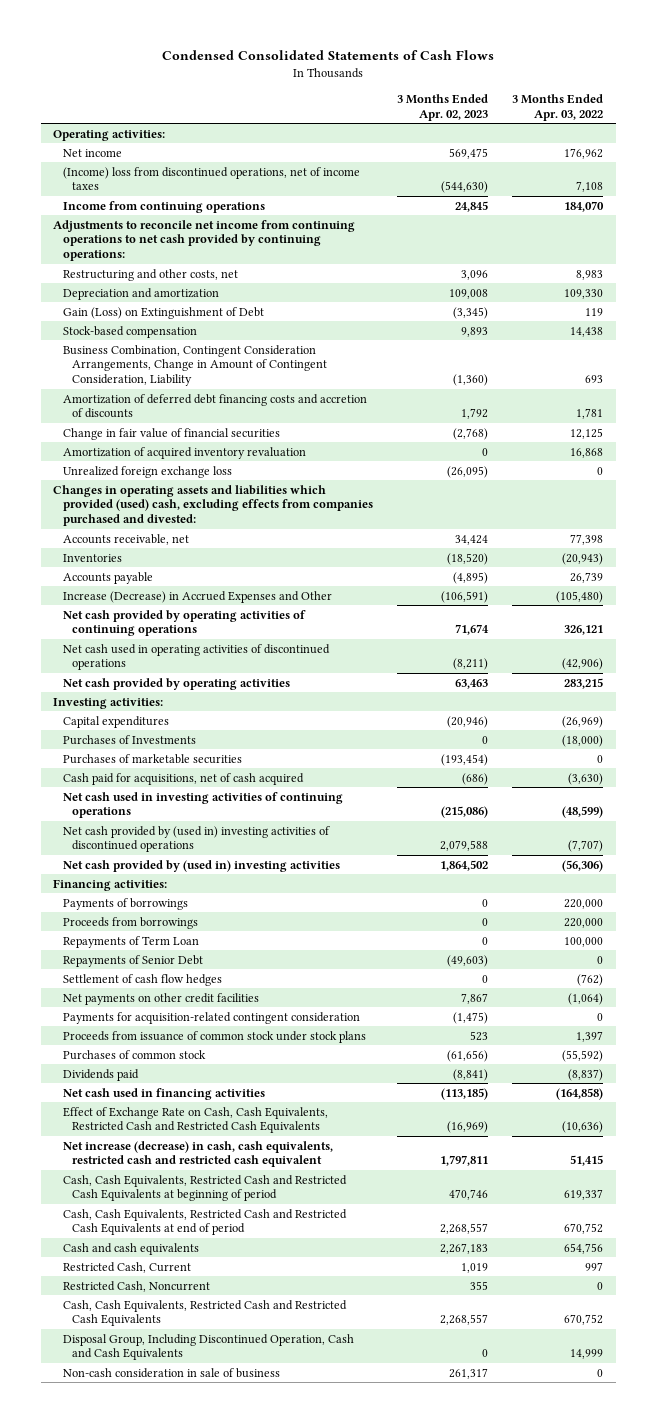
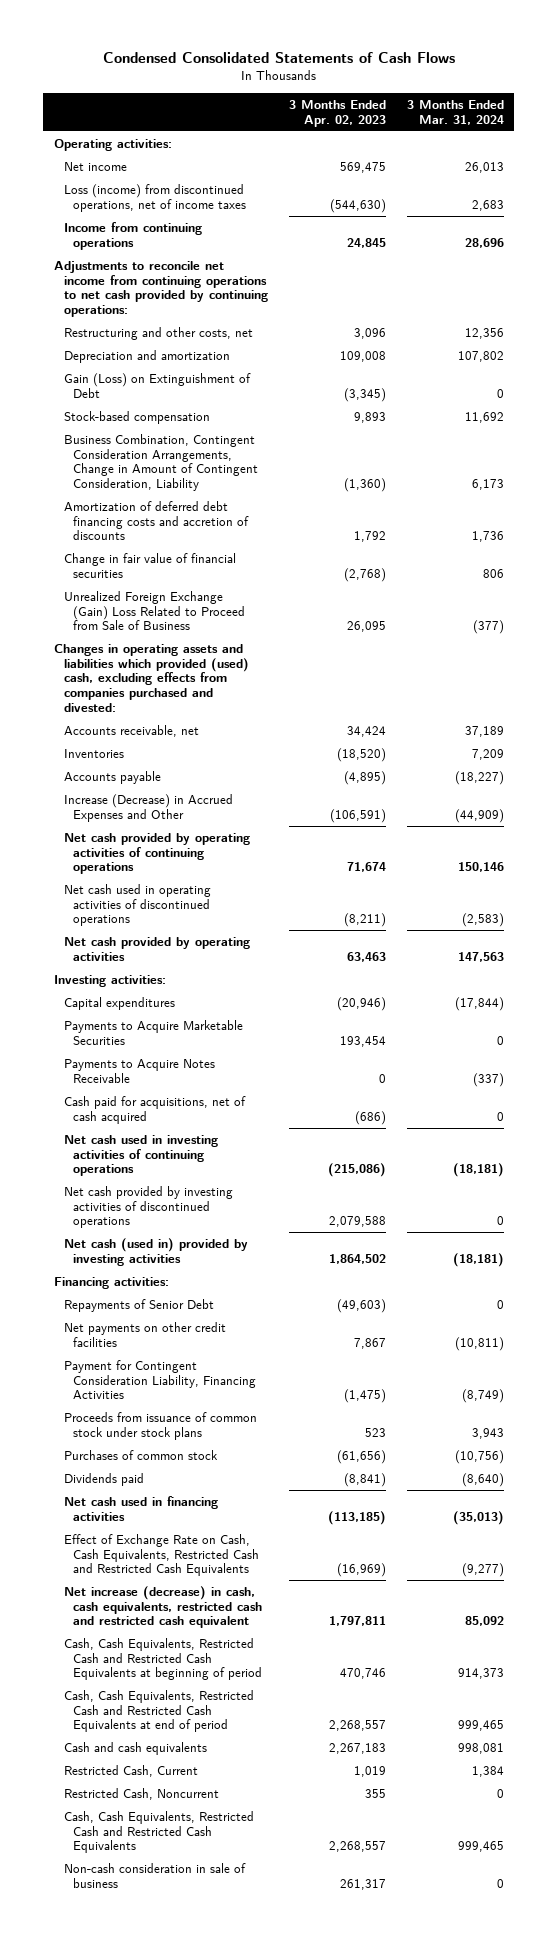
[512,93,604,121] 3 Months Ended Apr. 03, 2022 -> none
none -> [406,100,504,125] 3 Months Ended Mar. 31, 2024
[62,166,360,191] (Income) loss from discontinued operations, net of income taxes -> [63,183,247,212] Loss (income) from discontinued operations, net of income taxes
[62,446,306,459] Amortization of acquired inventory revaluation -> none
[62,465,232,478] Unrealized foreign exchange loss -> none
none -> [63,590,246,631] Unrealized Foreign Exchange (Gain) Loss Related to Proceed from Sale of Business
[62,734,196,745] Purchases of Investments -> none
[62,753,242,764] Purchases of marketable securities -> none
none -> [63,1019,243,1045] Payments to Acquire Marketable Securities
none -> [63,1058,215,1083] Payments to Acquire Notes Receivable
[62,825,330,853] Net cash provided by (used in) investing activities of discontinued operations -> [63,1185,233,1229] Net cash provided by investing activities of discontinued operations
[62,859,340,872] Net cash provided by (used in) investing activities -> [63,1237,248,1266] Net cash (used in) provided by investing activities
[62,897,188,910] Payments of borrowings -> none
[62,916,198,929] Proceeds from borrowings -> none
[62,935,199,948] Repayments of Term Loan -> none
[62,973,222,986] Settlement of cash flow hedges -> none
[62,1011,360,1024] Payments for acquisition-related contingent consideration -> [63,1359,257,1400] Payment for Contingent Consideration Liability, Financing Activities
[62,1333,354,1361] Disposal Group, Including Discontinued Operation, Cash and Cash Equivalents -> none

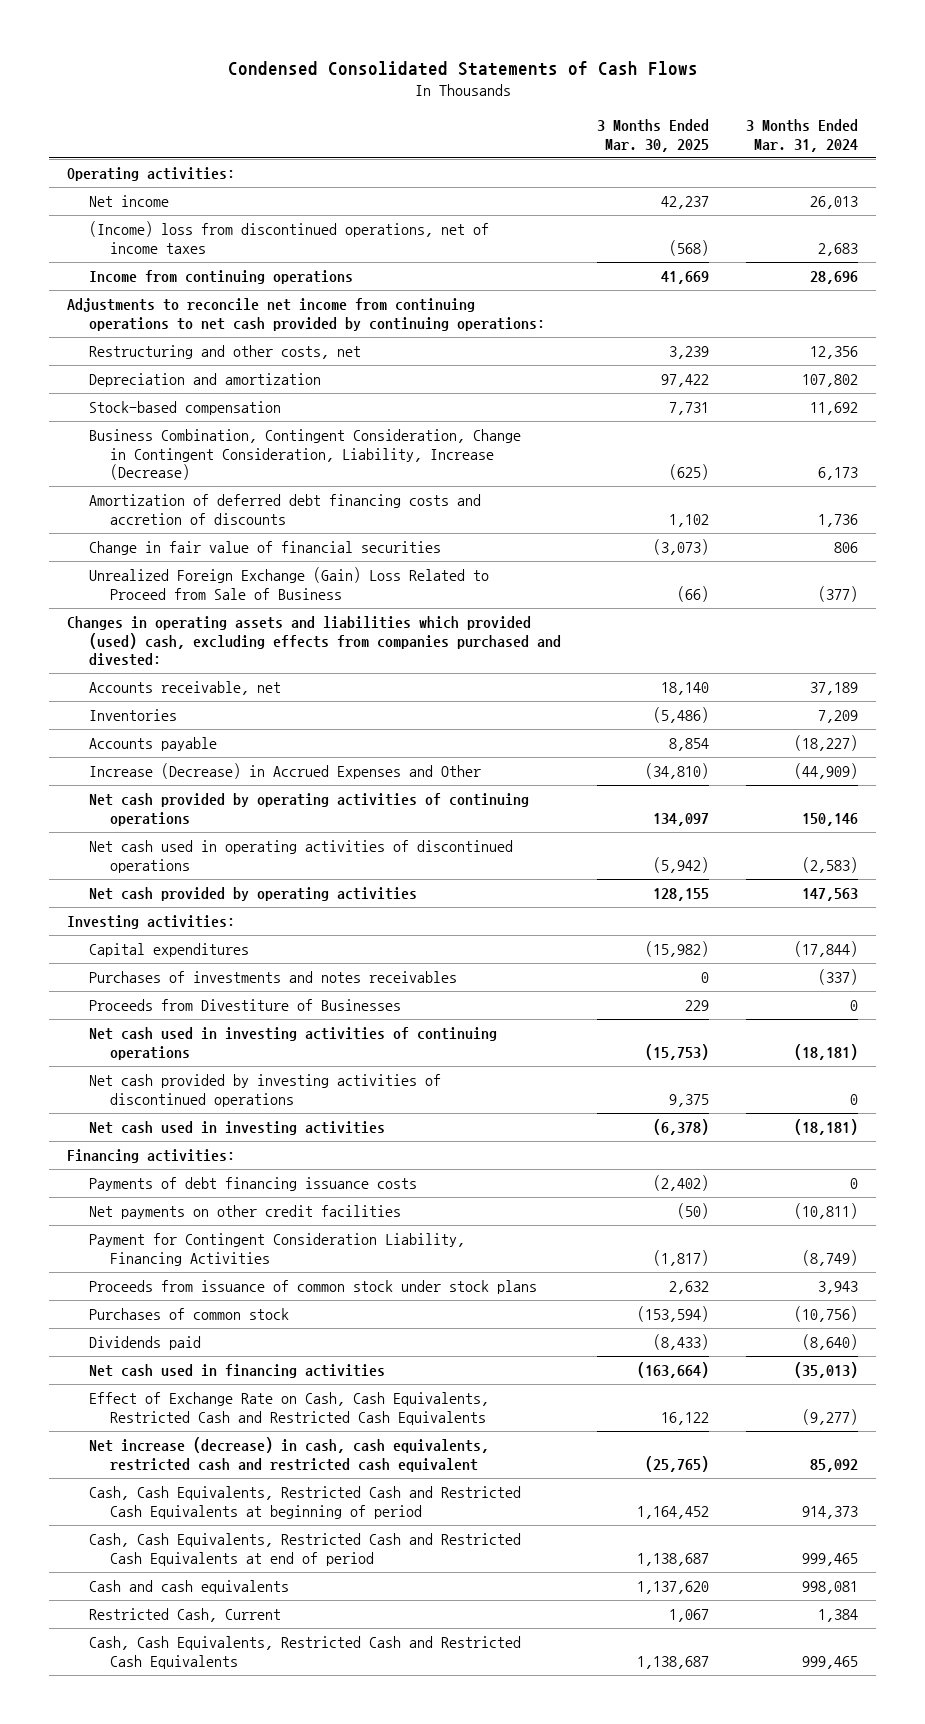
[288,100,386,127] 3 Months Ended Apr. 02, 2023 -> none
none -> [597,119,710,153] 3 Months Ended Mar. 30, 2025
[63,183,247,212] Loss (income) from discontinued operations, net of income taxes -> [88,221,489,254] (Income) loss from discontinued operations, net of income taxes
[63,372,251,398] Gain (Loss) on Extinguishment of Debt -> none
[63,433,259,492] Business Combination, Contingent Consideration Arrangements, Change in Amount of Contingent Consideration, Liability -> [88,429,521,481] Business Combination, Contingent Consideration, Change in Contingent Consideration, Liability, Increase (Decrease)
[63,1019,243,1045] Payments to Acquire Marketable Securities -> none
[63,1095,246,1124] Cash paid for acquisitions, net of cash acquired -> none
[63,1058,215,1083] Payments to Acquire Notes Receivable -> [88,971,457,984] Purchases of investments and notes receivables
none -> [88,999,401,1012] Proceeds from Divestiture of Businesses
[63,1237,248,1266] Net cash (used in) provided by investing activities -> [88,1121,385,1136] Net cash used in investing activities
[63,1298,214,1312] Repayments of Senior Debt -> none
none -> [88,1177,417,1192] Payments of debt financing issuance costs
[63,1787,219,1800] Restricted Cash, Noncurrent -> none
[63,1862,246,1888] Non-cash consideration in sale of business -> none

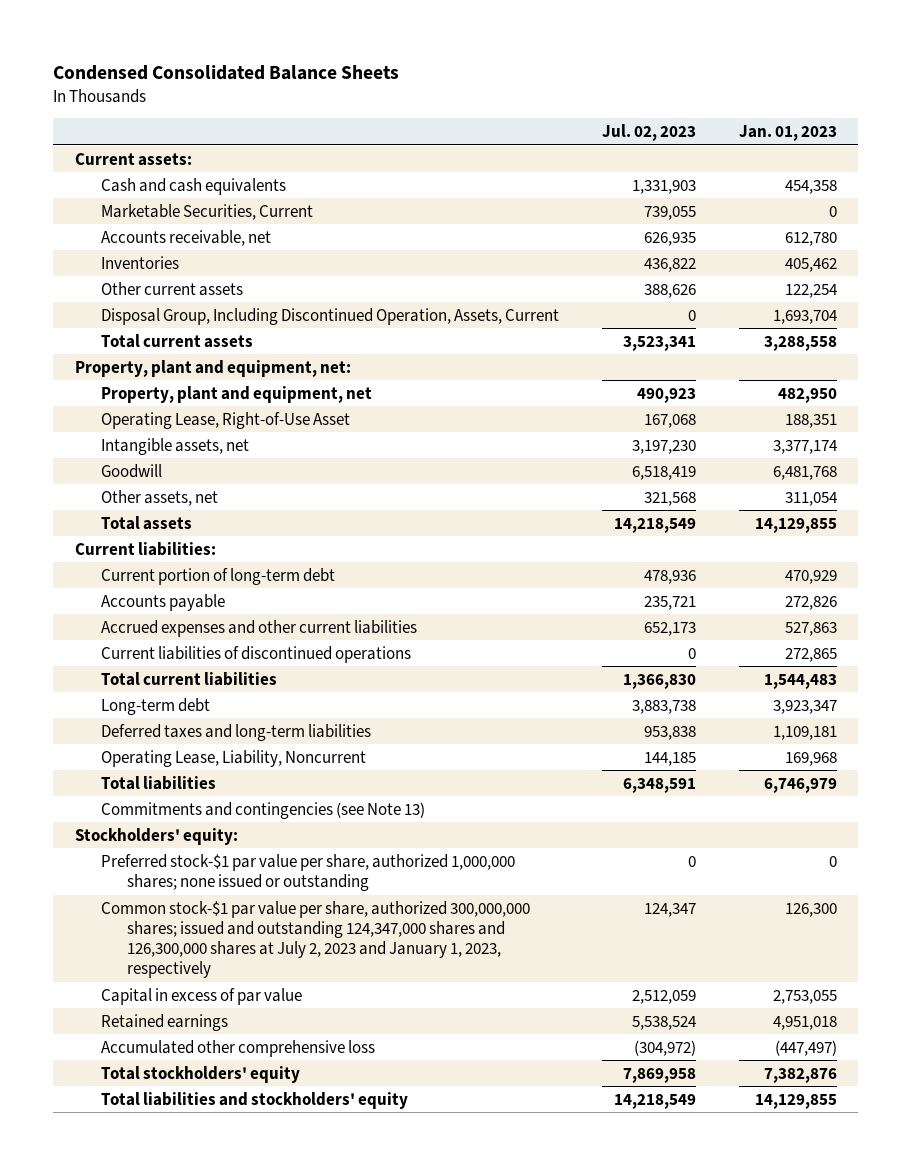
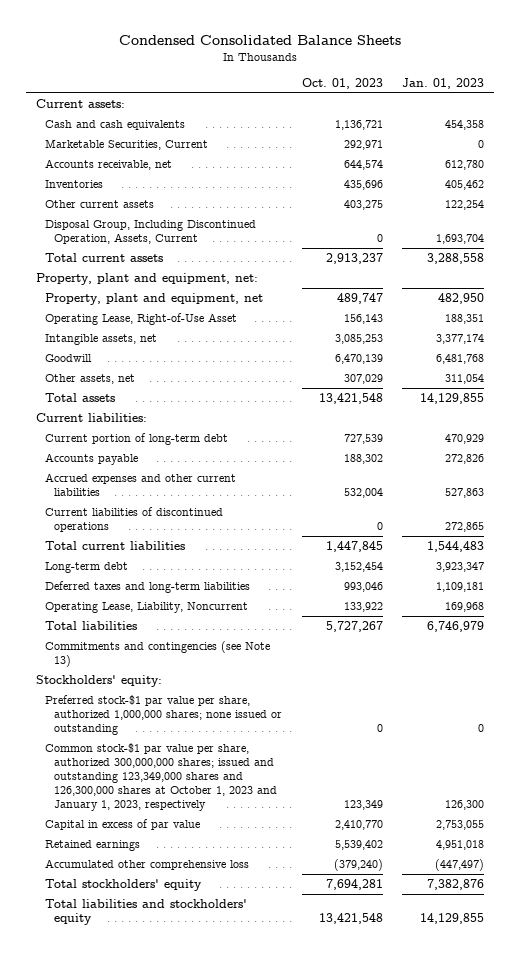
[601,124,696,142] Jul. 02, 2023 -> none
none -> [301,77,383,89] Oct. 01, 2023
[100,900,530,979] Common stock-$1 par value per share, authorized 300,000,000 shares; issued and outstanding 124,347,000 shares and 126,300,000 shares at July 2, 2023 and January 1, 2023, respectively -> [45,743,278,811] Common stock-$1 par value per share, authorized 300,000,000 shares; issued and outstanding 123,349,000 shares and 126,300,000 shares at October 1, 2023 and January 1, 2023, respectively

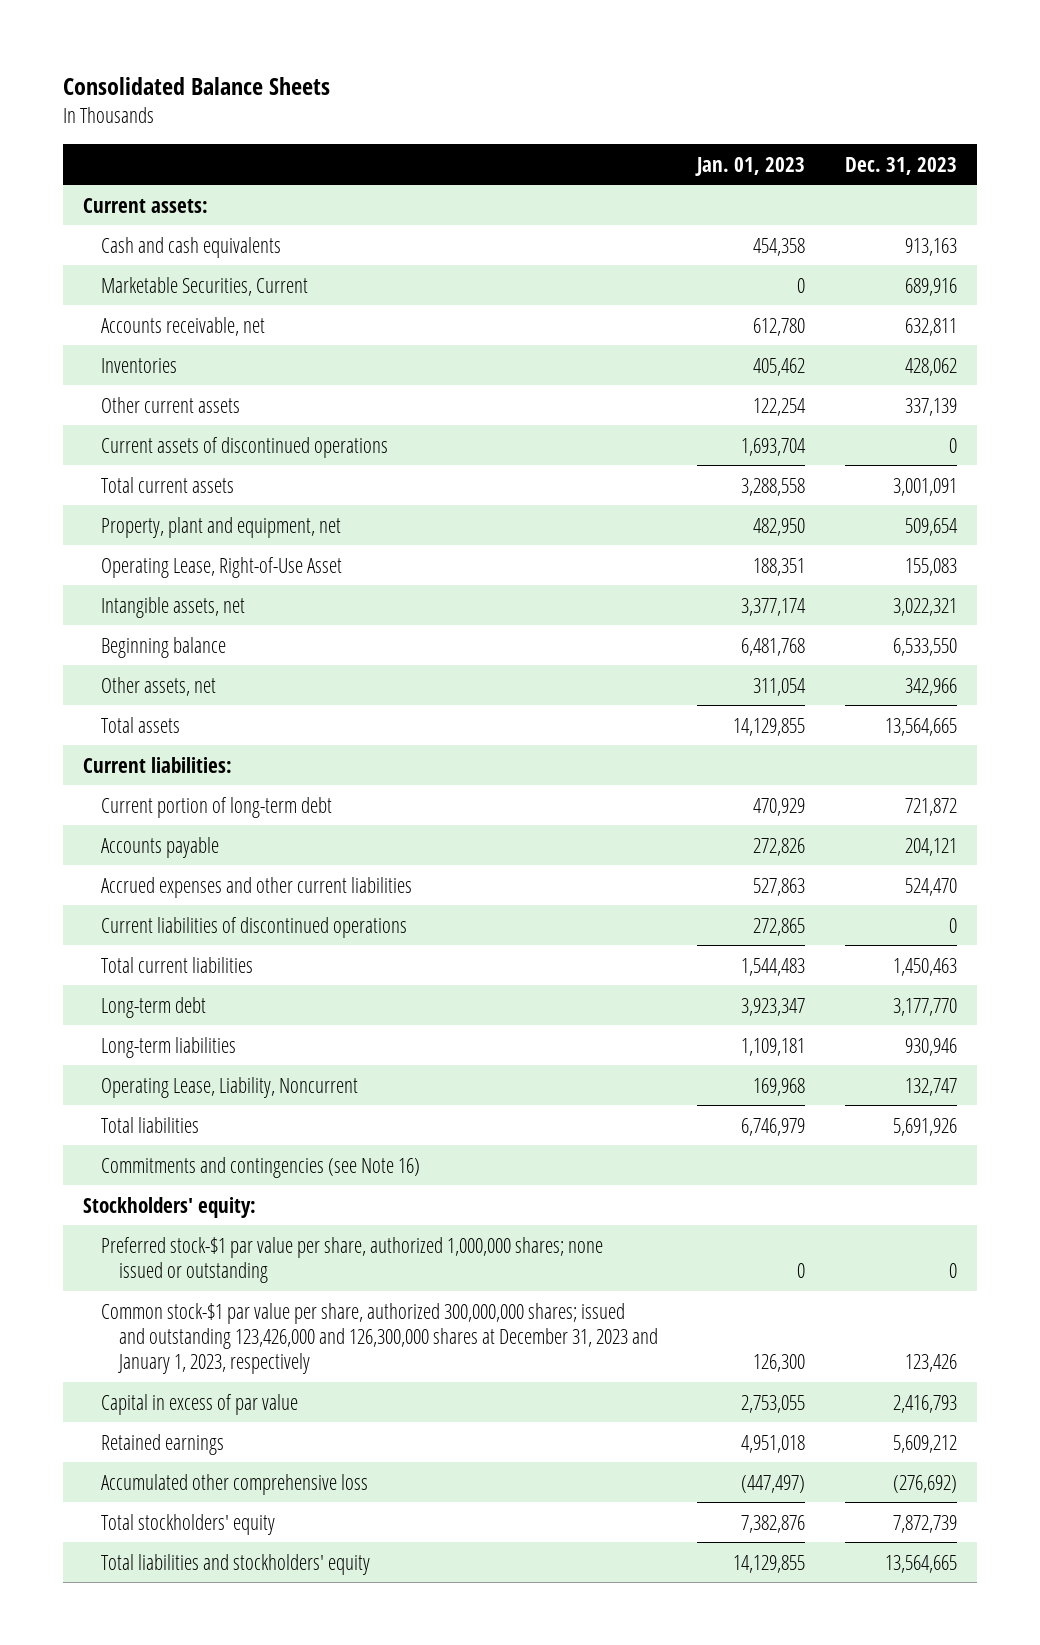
[119,34,402,45] Condensed Consolidated Balance Sheets -> [63,77,331,96] Consolidated Balance Sheets
[301,77,383,89] Oct. 01, 2023 -> none
none -> [844,156,957,175] Dec. 31, 2023
[45,220,257,244] Disposal Group, Including Discontinued Operation, Assets, Current -> [100,436,388,458] Current assets of discontinued operations
[36,273,259,286] Property, plant and equipment, net: -> none
[45,354,93,363] Goodwill -> [100,636,226,658] Beginning balance
[45,581,251,594] Deferred taxes and long-term liabilities -> [100,1036,236,1058] Long-term liabilities
[45,641,271,667] Commitments and contingencies (see Note 13) -> [100,1156,420,1178] Commitments and contingencies (see Note 16)
[45,743,278,811] Common stock-$1 par value per share, authorized 300,000,000 shares; issued and outstanding 123,349,000 shares and 126,300,000 shares at October 1, 2023 and January 1, 2023, respectively -> [100,1302,658,1374] Common stock-$1 par value per share, authorized 300,000,000 shares; issued and outstanding 123,426,000 and 126,300,000 shares at December 31, 2023 and January 1, 2023, respectively

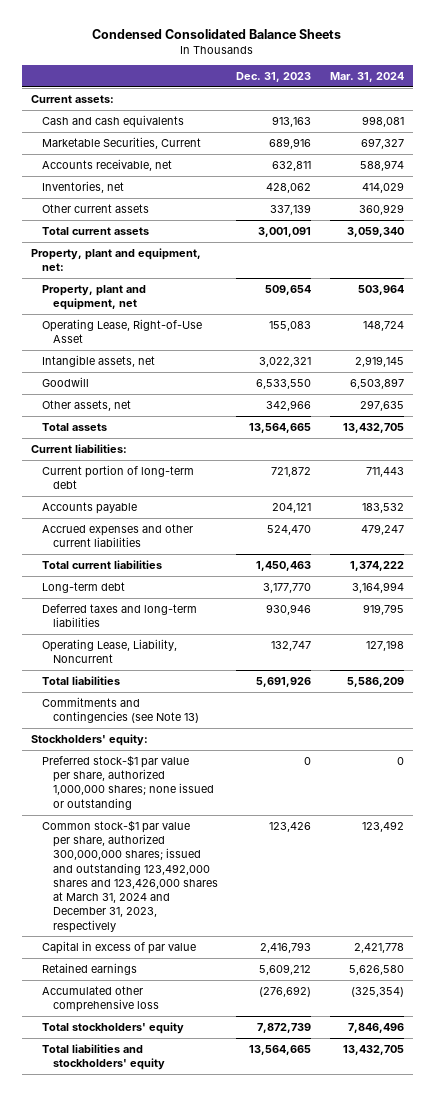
[63,77,331,96] Consolidated Balance Sheets -> [92,28,342,39] Condensed Consolidated Balance Sheets
[695,156,806,176] Jan. 01, 2023 -> none
none -> [329,71,404,82] Mar. 31, 2024
[100,357,177,373] Inventories -> [41,180,124,193] Inventories, net
[100,436,388,458] Current assets of discontinued operations -> none
none -> [30,247,201,272] Property, plant and equipment, net:
[100,636,226,658] Beginning balance -> [41,376,89,387] Goodwill
[100,916,407,938] Current liabilities of discontinued operations -> none
[100,1036,236,1058] Long-term liabilities -> [41,603,197,628] Deferred taxes and long-term liabilities
[100,1156,420,1178] Commitments and contingencies (see Note 16) -> [41,696,200,724] Commitments and contingencies (see Note 13)
[100,1302,658,1374] Common stock-$1 par value per share, authorized 300,000,000 shares; issued and outstanding 123,426,000 and 126,300,000 shares at December 31, 2023 and January 1, 2023, respectively -> [41,819,219,933] Common stock-$1 par value per share, authorized 300,000,000 shares; issued and outstanding 123,492,000 shares and 123,426,000 shares at March 31, 2024 and December 31, 2023, respectively

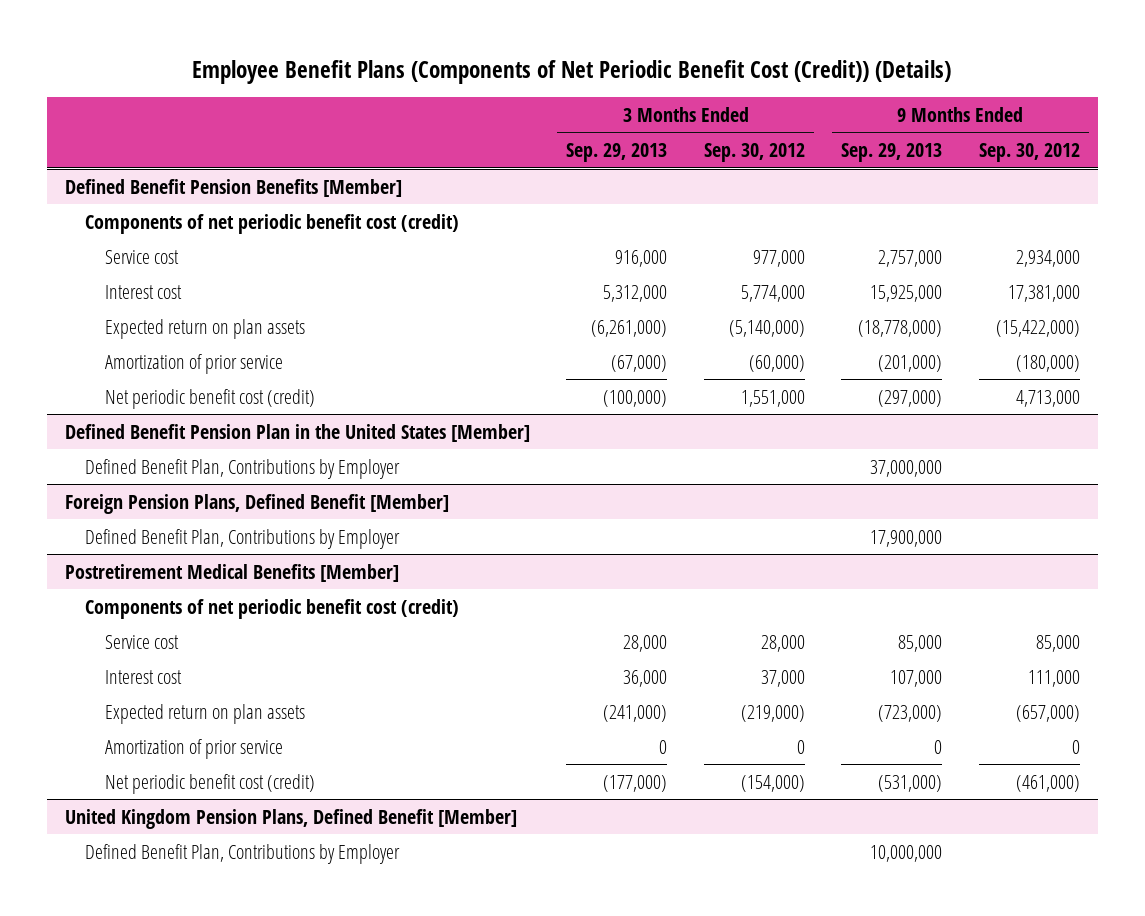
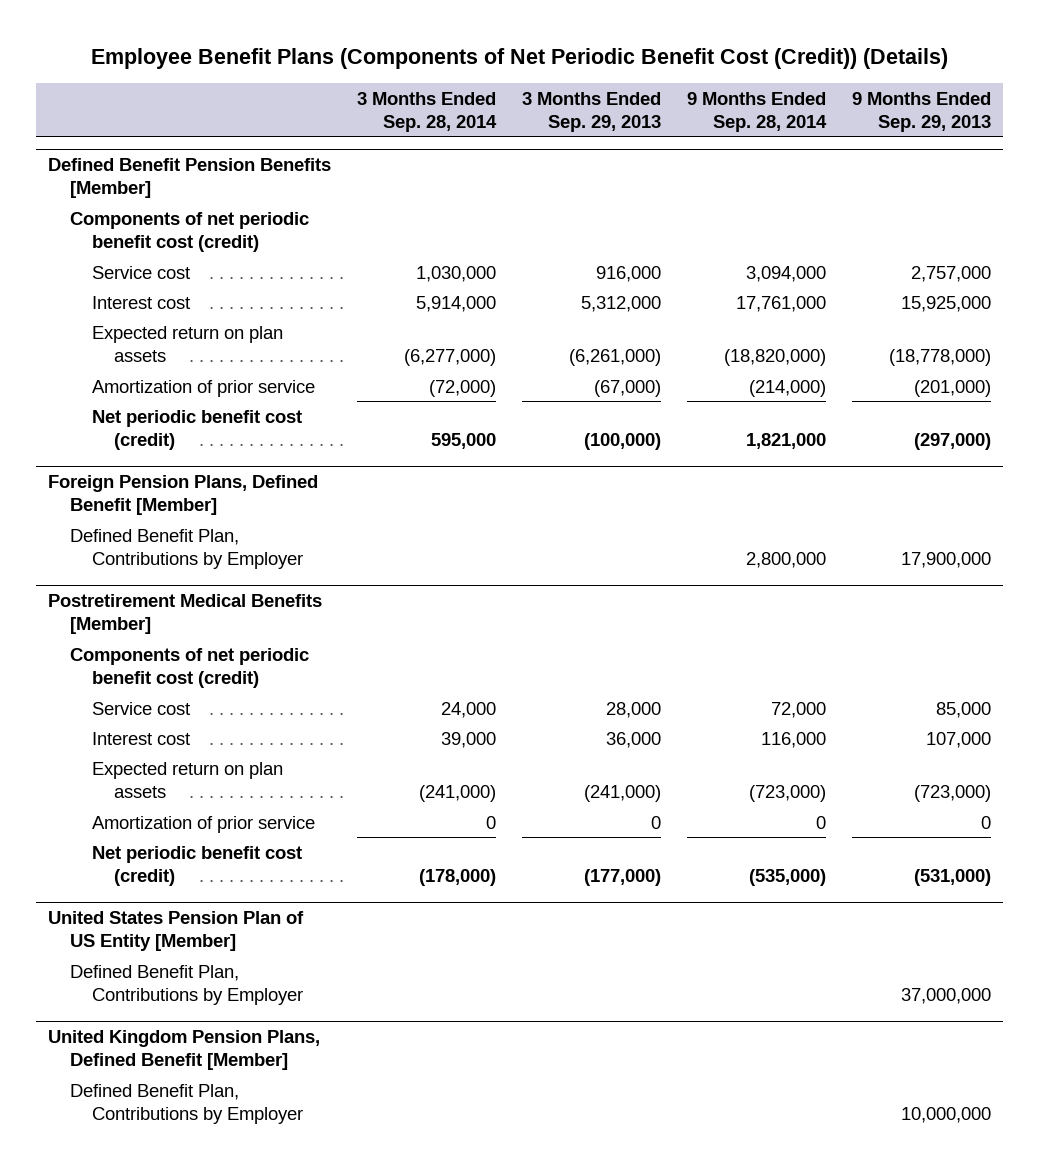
[703,143,805,163] Sep. 30, 2012 -> none
[978,143,1080,163] Sep. 30, 2012 -> none
none -> [357,91,498,132] 3 Months Ended Sep. 28, 2014
none -> [686,91,827,132] 9 Months Ended Sep. 28, 2014
[64,423,530,442] Defined Benefit Pension Plan in the United States [Member] -> none
[84,458,400,479] Defined Benefit Plan, Contributions by Employer -> none
none -> [48,911,305,952] United States Pension Plan of US Entity [Member]
none -> [70,964,304,1005] Defined Benefit Plan, Contributions by Employer

